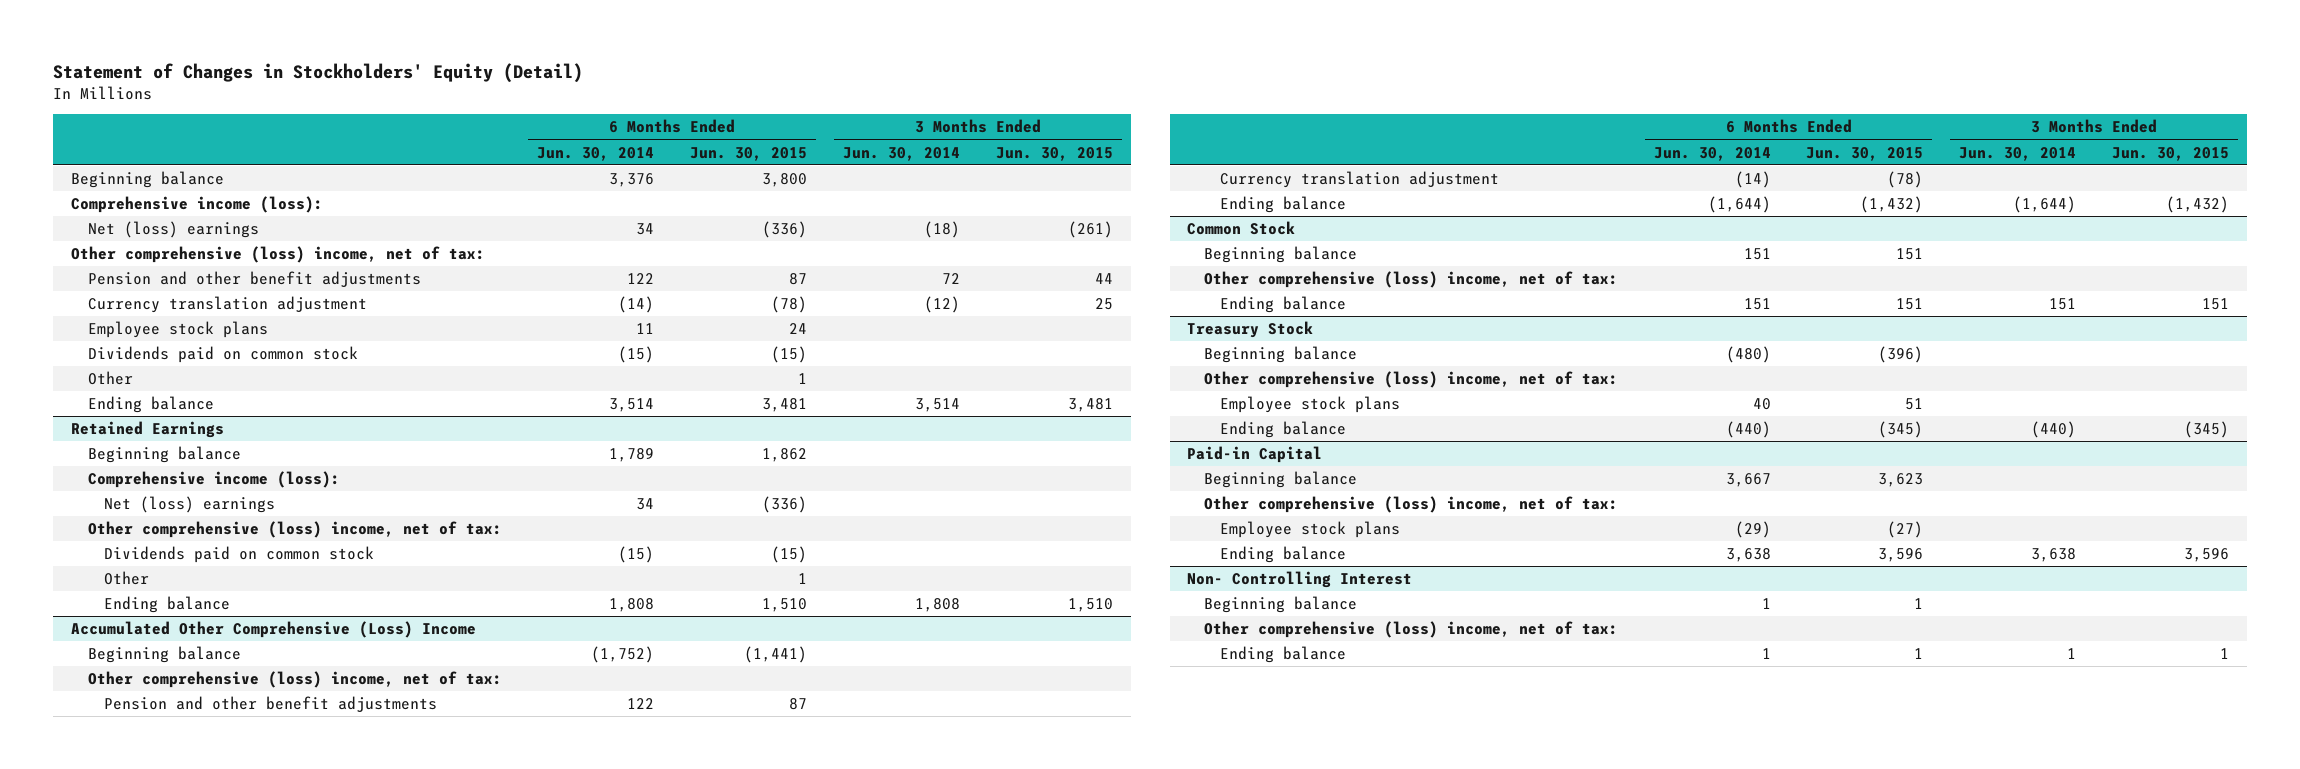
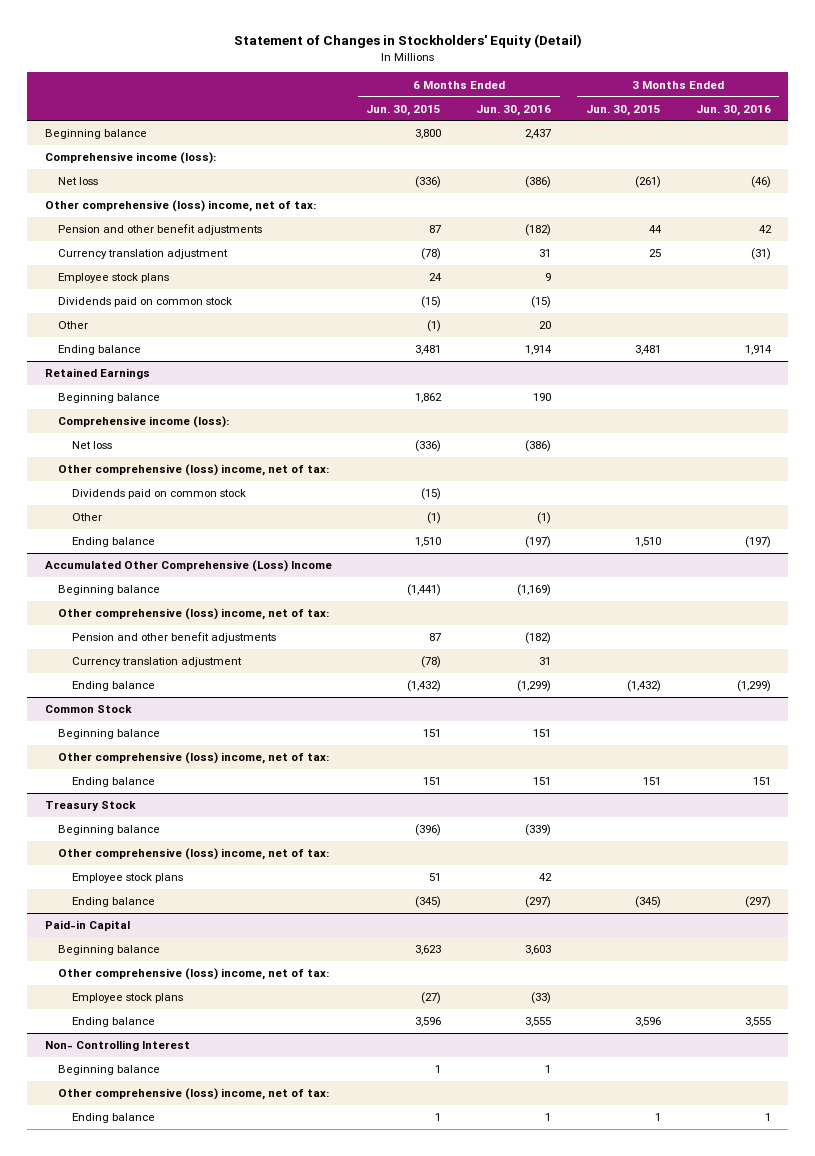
[537,146,655,161] Jun. 30, 2014 -> none
[842,146,960,161] Jun. 30, 2014 -> none
none -> [476,104,552,116] Jun. 30, 2016
none -> [695,104,771,116] Jun. 30, 2016
[87,221,259,239] Net (loss) earnings -> [58,177,99,186] Net loss
[798,373,808,385] 1 -> [427,320,442,333] (1)
[104,496,276,514] Net (loss) earnings -> [72,441,113,450] Net loss
[798,573,808,585] 1 -> [427,512,442,525] (1)

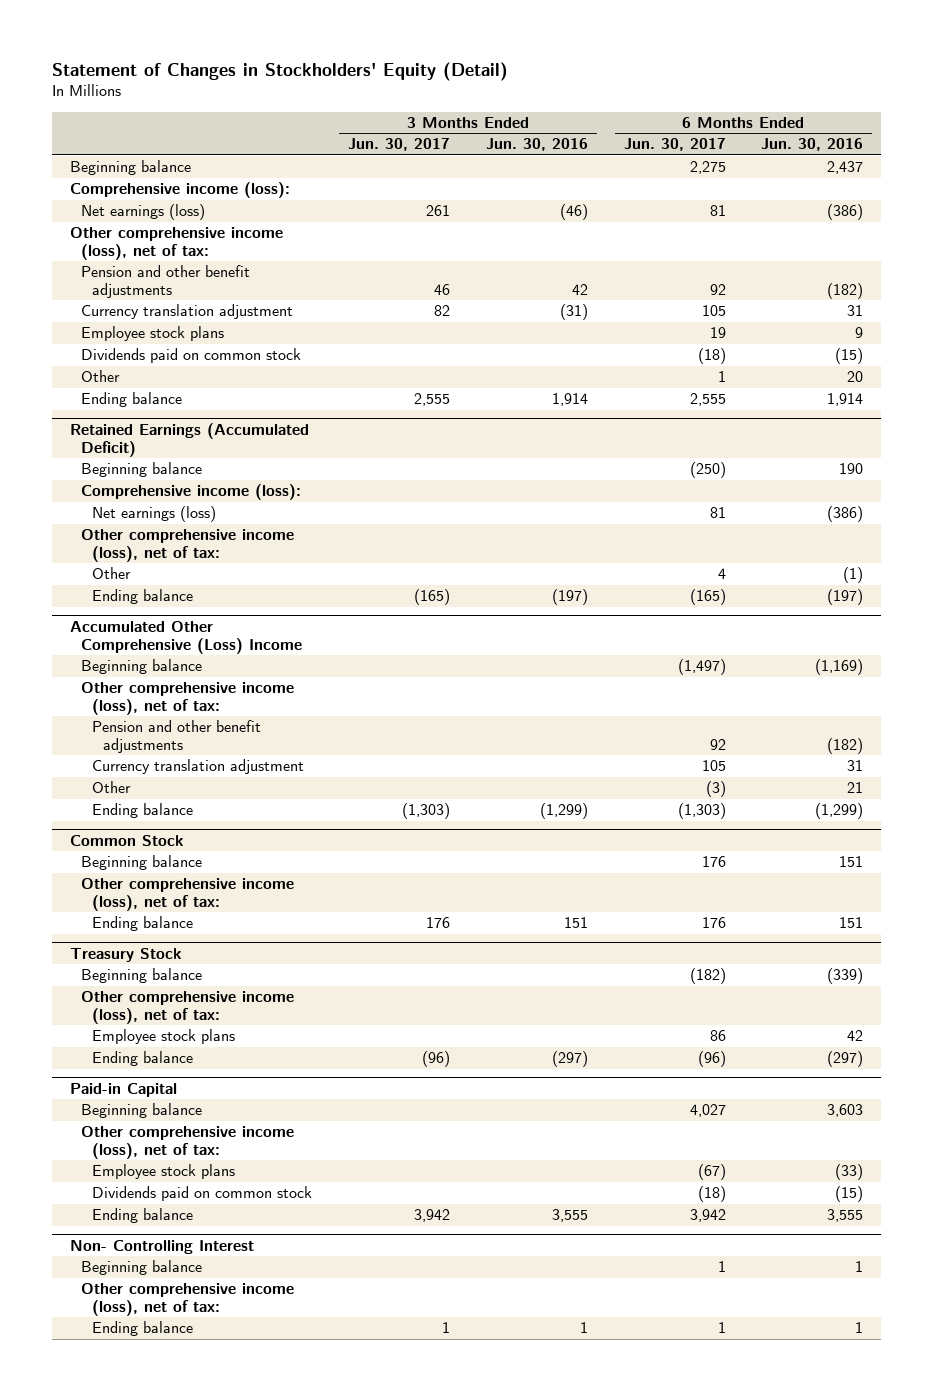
[366,104,442,116] Jun. 30, 2015 -> none
[585,104,661,116] Jun. 30, 2015 -> none
none -> [347,138,450,152] Jun. 30, 2017
none -> [623,138,726,152] Jun. 30, 2017
[58,177,99,186] Net loss -> [80,204,205,221] Net earnings (loss)
[44,200,316,213] Other comprehensive (loss) income, net of tax: -> [69,227,283,260] Other comprehensive income (loss), net of tax:
[44,368,150,380] Retained Earnings -> [69,423,309,457] Retained Earnings (Accumulated Deficit)
[72,489,247,500] Dividends paid on common stock -> none
[72,441,113,450] Net loss -> [91,506,216,523] Net earnings (loss)
[58,464,330,477] Other comprehensive (loss) income, net of tax: -> [80,529,294,562] Other comprehensive income (loss), net of tax:
[58,608,330,621] Other comprehensive (loss) income, net of tax: -> [80,682,294,715] Other comprehensive income (loss), net of tax:
none -> [91,781,131,794] Other
[58,752,330,765] Other comprehensive (loss) income, net of tax: -> [80,878,294,911] Other comprehensive income (loss), net of tax:
[58,848,330,861] Other comprehensive (loss) income, net of tax: -> [80,991,294,1024] Other comprehensive income (loss), net of tax:
[58,968,330,981] Other comprehensive (loss) income, net of tax: -> [80,1126,294,1159] Other comprehensive income (loss), net of tax:
none -> [91,1186,312,1202] Dividends paid on common stock
[58,1088,330,1101] Other comprehensive (loss) income, net of tax: -> [80,1283,294,1316] Other comprehensive income (loss), net of tax:

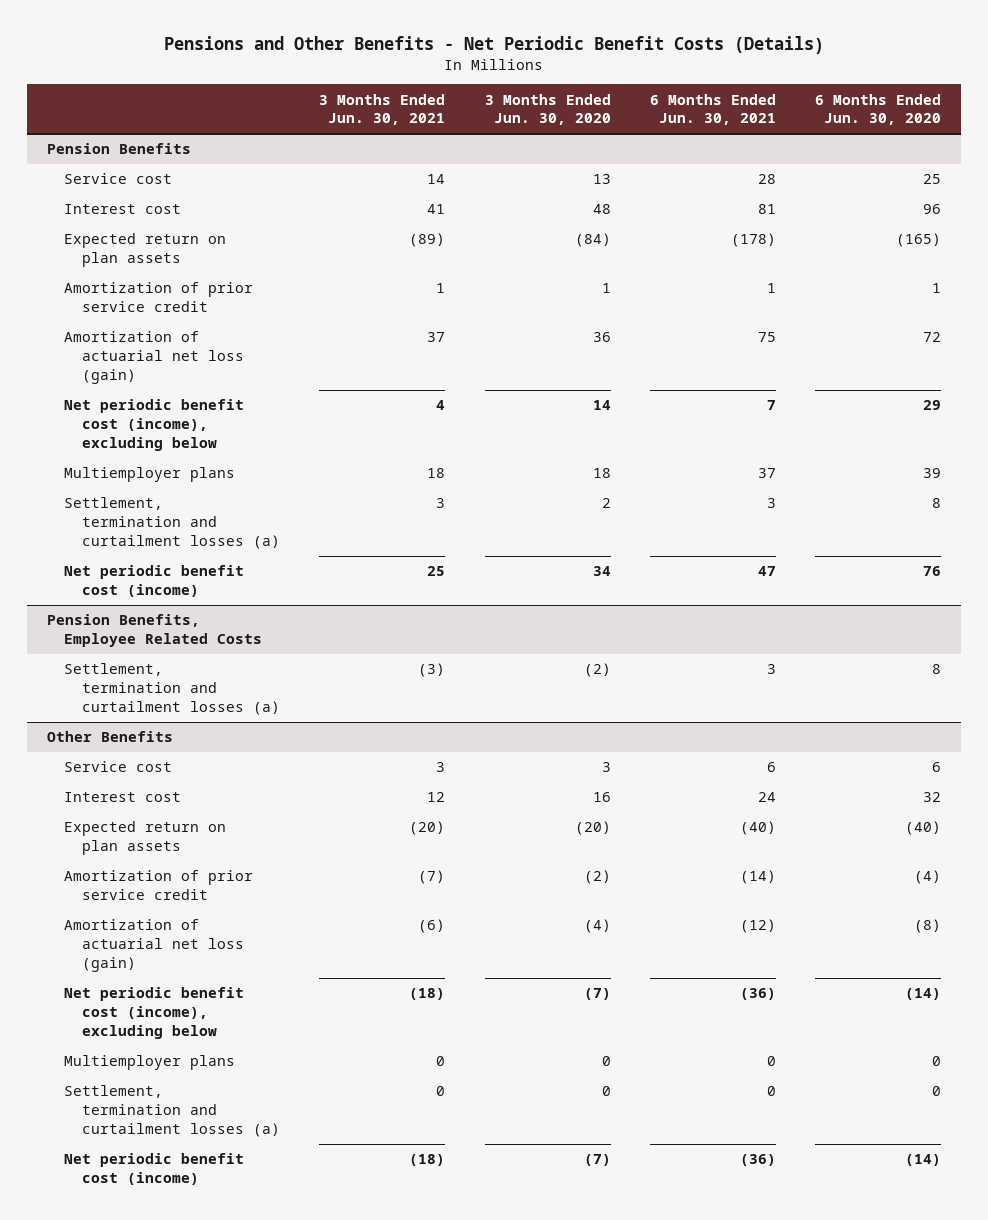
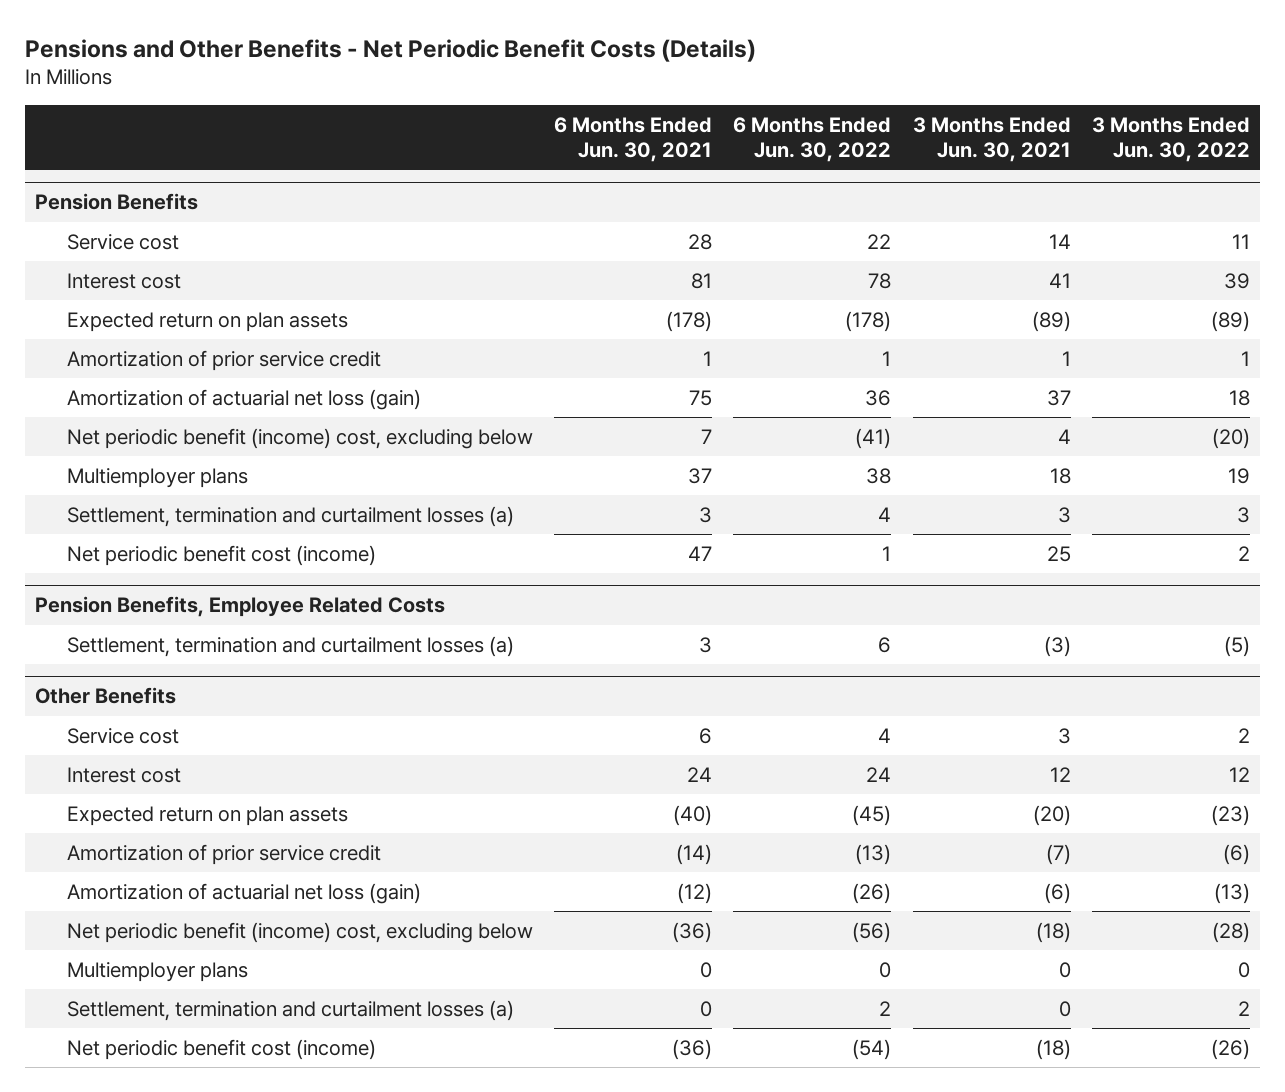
[484,93,611,126] 3 Months Ended Jun. 30, 2020 -> none
[815,93,942,126] 6 Months Ended Jun. 30, 2020 -> none
none -> [733,116,892,162] 6 Months Ended Jun. 30, 2022
none -> [1091,116,1250,162] 3 Months Ended Jun. 30, 2022
[64,399,245,451] Net periodic benefit cost (income), excluding below -> [66,427,533,449] Net periodic benefit (income) cost, excluding below
[64,987,245,1039] Net periodic benefit cost (income), excluding below -> [66,921,533,943] Net periodic benefit (income) cost, excluding below

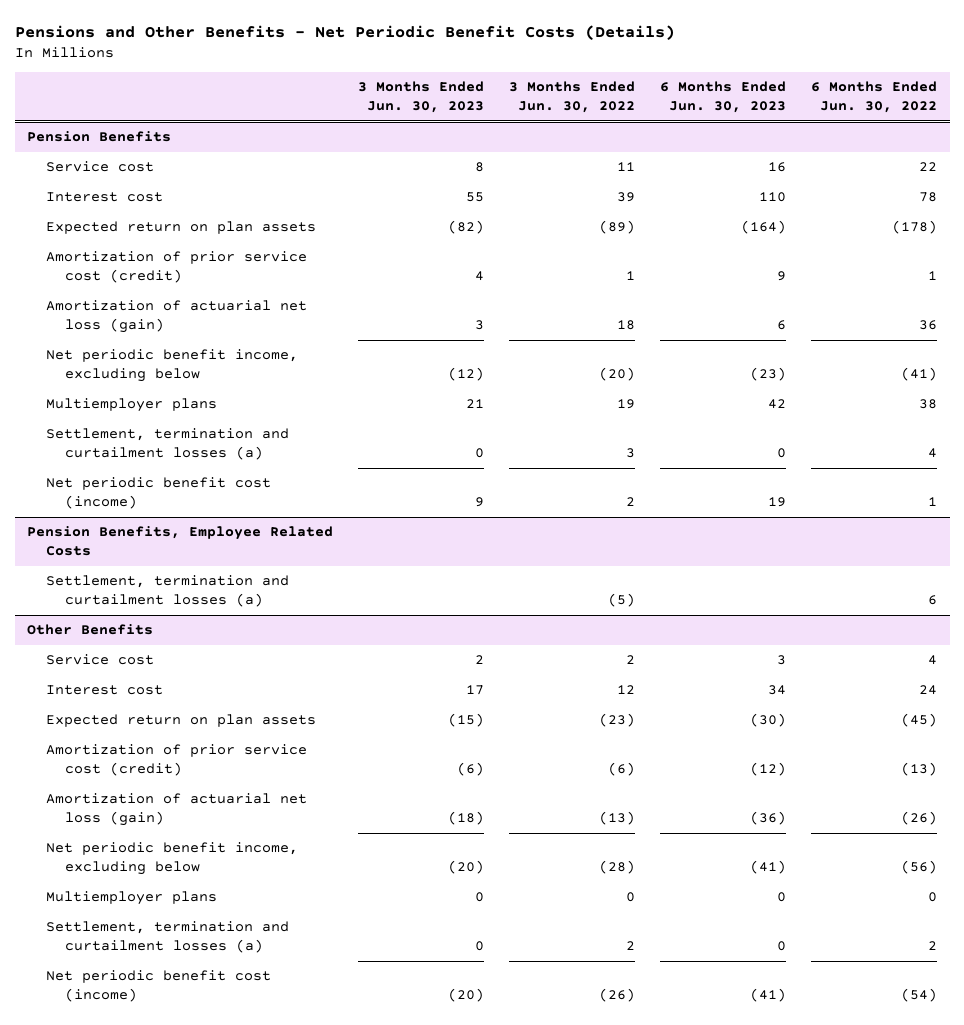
[554,116,713,162] 6 Months Ended Jun. 30, 2021 -> none
[912,116,1071,162] 3 Months Ended Jun. 30, 2021 -> none
none -> [358,81,485,114] 3 Months Ended Jun. 30, 2023
none -> [660,81,787,114] 6 Months Ended Jun. 30, 2023
[66,349,381,371] Amortization of prior service credit -> [45,251,307,283] Amortization of prior service cost (credit)
[66,427,533,449] Net periodic benefit (income) cost, excluding below -> [45,349,298,382] Net periodic benefit income, excluding below
[66,843,381,865] Amortization of prior service credit -> [45,744,307,776] Amortization of prior service cost (credit)
[66,921,533,943] Net periodic benefit (income) cost, excluding below -> [45,842,298,875] Net periodic benefit income, excluding below

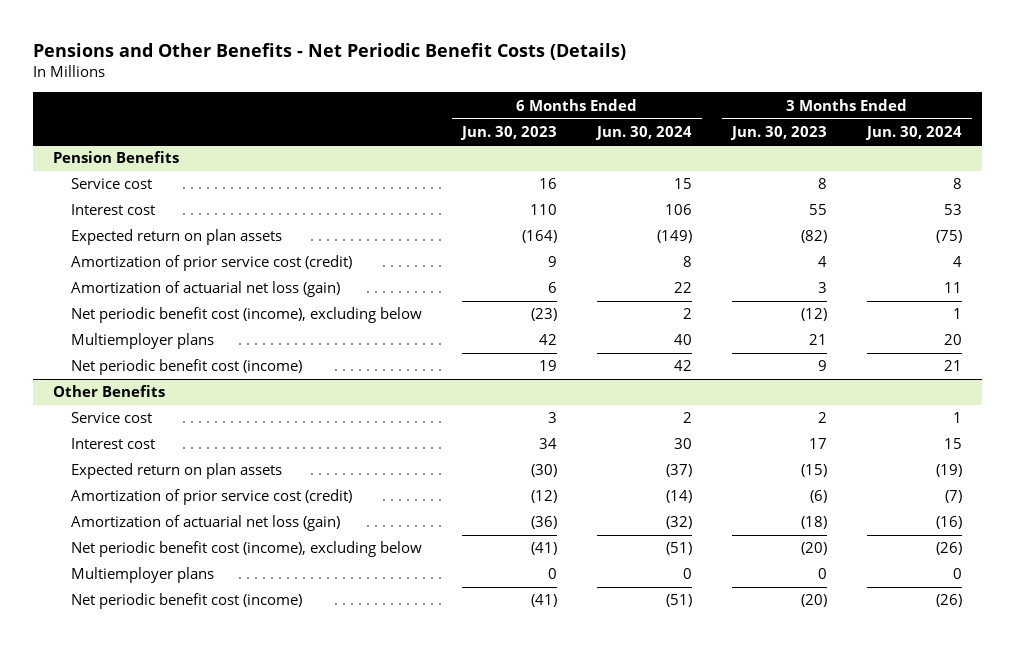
[509,81,636,114] 3 Months Ended Jun. 30, 2022 -> none
[811,81,938,114] 6 Months Ended Jun. 30, 2022 -> none
none -> [594,125,692,140] Jun. 30, 2024
none -> [864,125,962,140] Jun. 30, 2024
[45,349,298,382] Net periodic benefit income, excluding below -> [71,307,423,324] Net periodic benefit cost (income), excluding below
[45,428,289,460] Settlement, termination and curtailment losses (a) -> none
[27,526,334,556] Pension Benefits, Employee Related Costs -> none
[45,575,289,607] Settlement, termination and curtailment losses (a) -> none
[45,842,298,875] Net periodic benefit income, excluding below -> [71,541,423,558] Net periodic benefit cost (income), excluding below
[45,921,289,953] Settlement, termination and curtailment losses (a) -> none

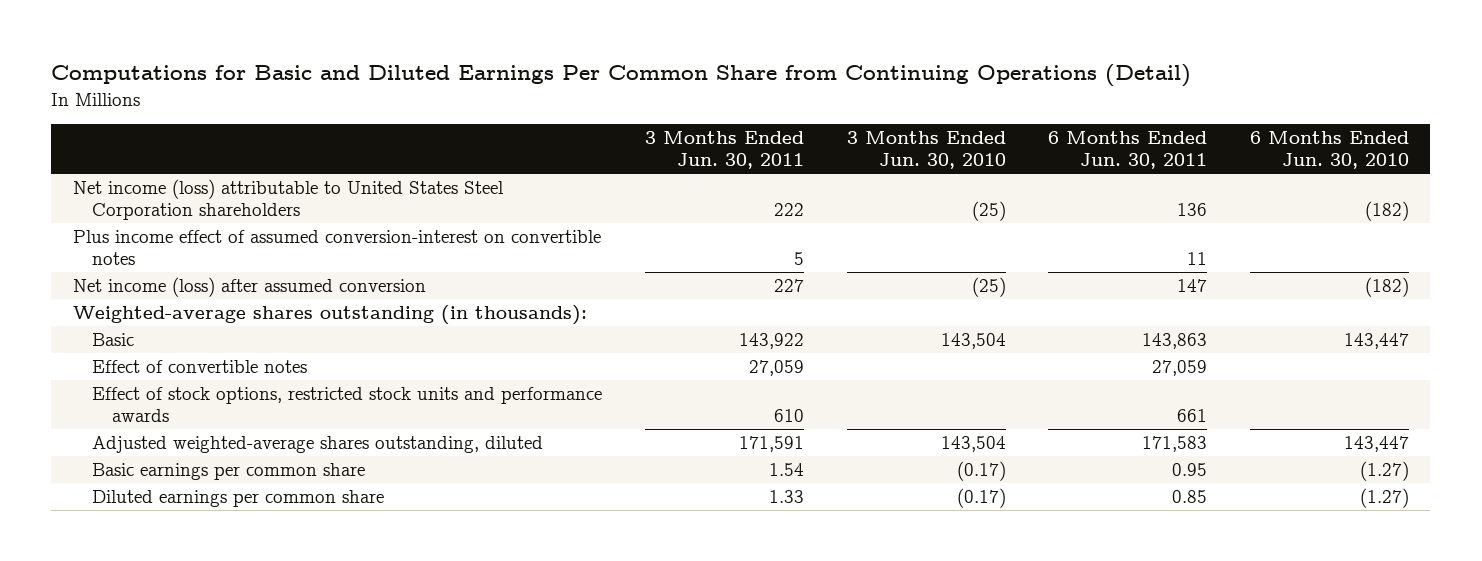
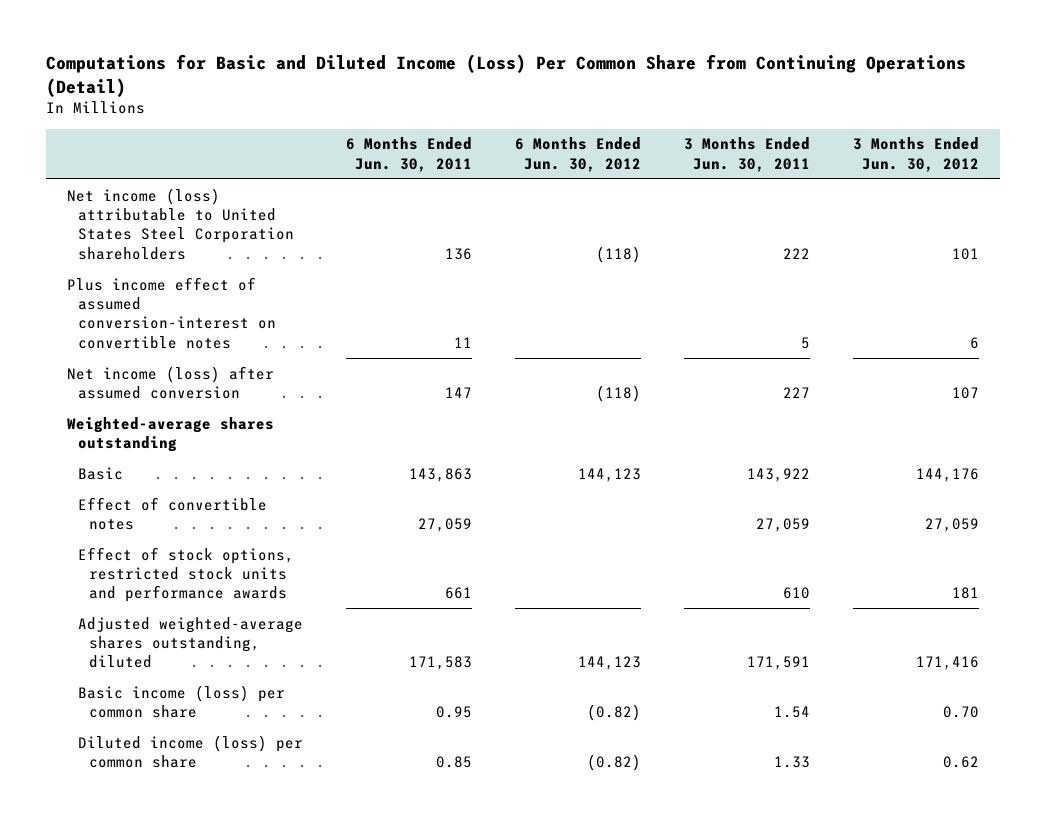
[51,64,1192,88] Computations for Basic and Diluted Earnings Per Common Share from Continuing Operations (Detail) -> [45,54,966,97] Computations for Basic and Diluted Income (Loss) Per Common Share from Continuing Operations (Detail)
[846,131,1006,170] 3 Months Ended Jun. 30, 2010 -> none
[1249,131,1409,170] 6 Months Ended Jun. 30, 2010 -> none
none -> [514,137,641,172] 6 Months Ended Jun. 30, 2012
none -> [852,137,979,172] 3 Months Ended Jun. 30, 2012
[72,304,587,325] Weighted-average shares outstanding (in thousands): -> [67,416,275,452] Weighted-average shares outstanding
[92,462,366,480] Basic earnings per common share -> [78,684,286,718] Basic income (loss) per common share
[92,489,385,507] Diluted earnings per common share -> [78,734,304,768] Diluted income (loss) per common share

